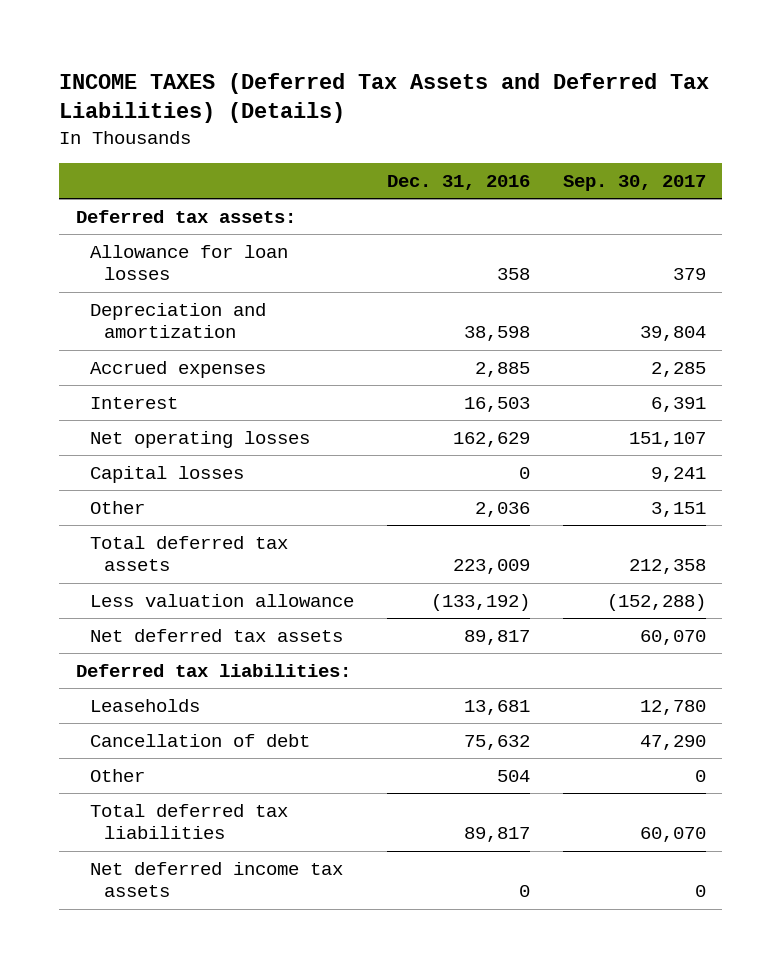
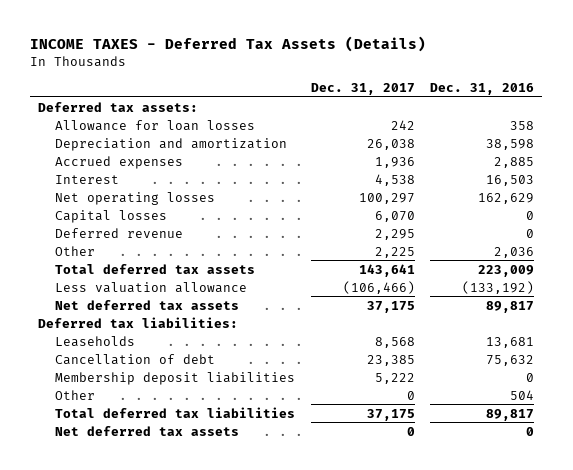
[59,72,710,124] INCOME TAXES (Deferred Tax Assets and Deferred Tax Liabilities) (Details) -> [30,36,427,53] INCOME TAXES - Deferred Tax Assets (Details)
[562,174,706,191] Sep. 30, 2017 -> none
none -> [310,82,415,95] Dec. 31, 2017
none -> [54,227,183,238] Deferred revenue
none -> [54,371,295,385] Membership deposit liabilities
[89,861,343,898] Net deferred income tax assets -> [54,425,239,436] Net deferred tax assets

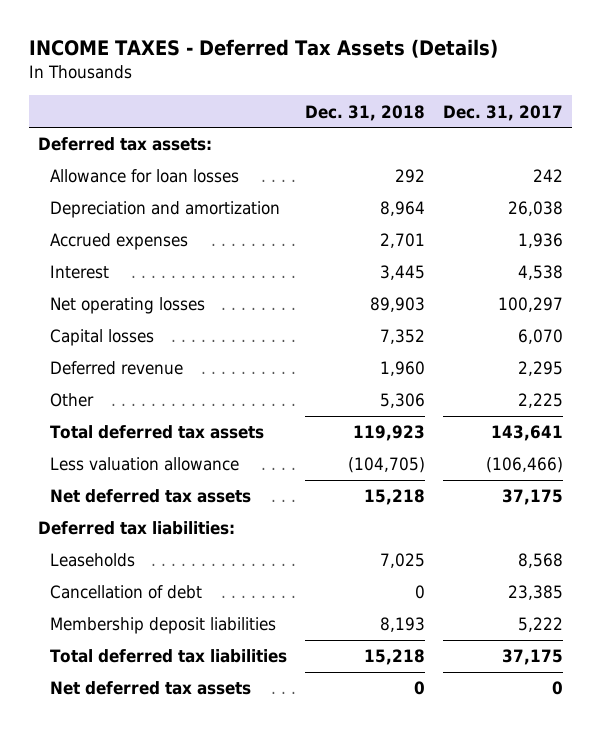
[430,82,535,95] Dec. 31, 2016 -> none
none -> [305,104,426,121] Dec. 31, 2018
[54,389,95,400] Other -> none

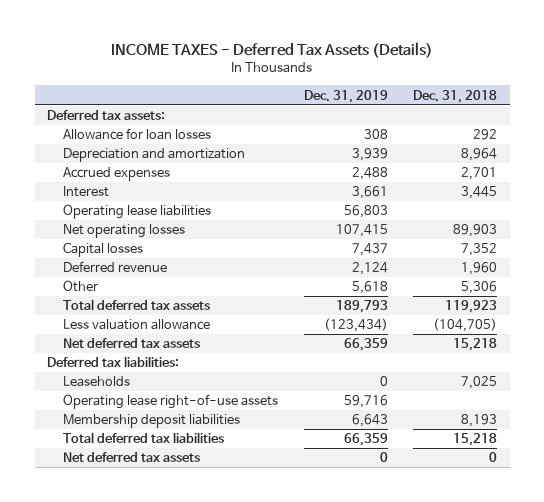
[443,104,564,121] Dec. 31, 2017 -> none
none -> [303,89,388,103] Dec. 31, 2019
none -> [63,204,212,220] Operating lease liabilities
[50,585,203,600] Cancellation of debt -> none
none -> [63,394,279,410] Operating lease right-of-use assets

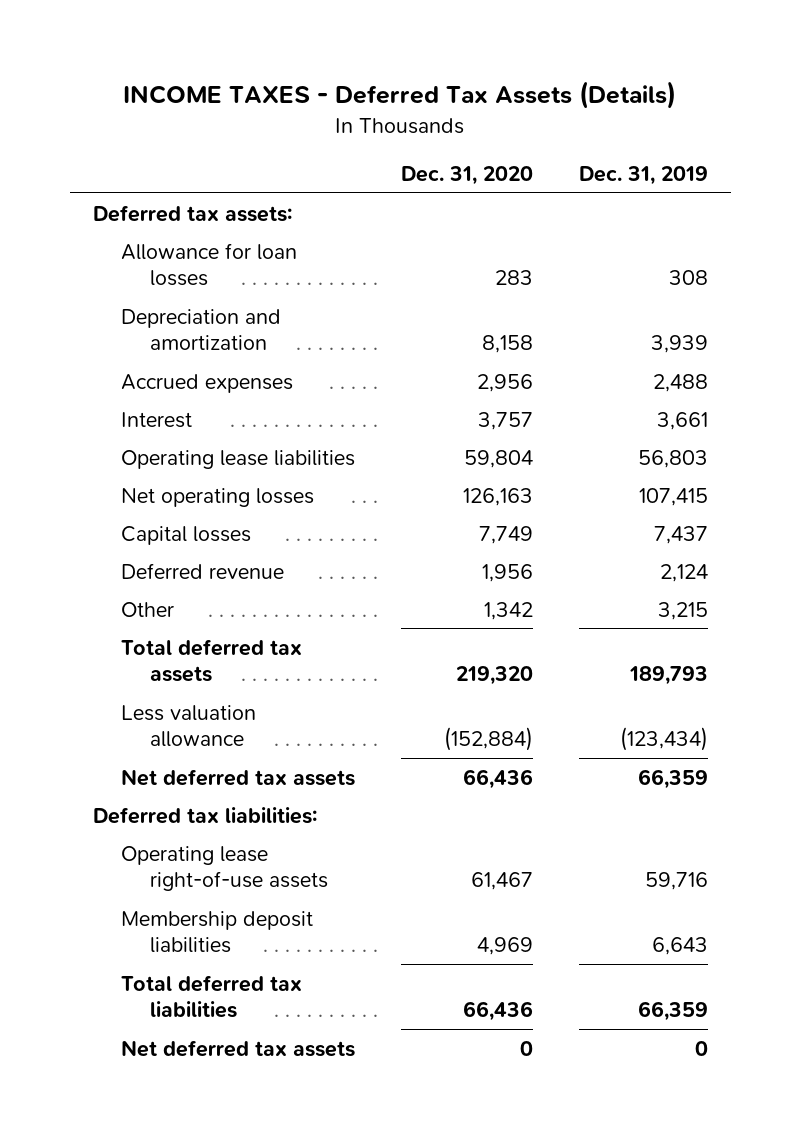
[412,89,497,103] Dec. 31, 2018 -> none
none -> [401,165,534,185] Dec. 31, 2020
[351,281,388,295] 5,618 -> [657,601,708,620] 3,215
[63,376,131,388] Leaseholds -> none

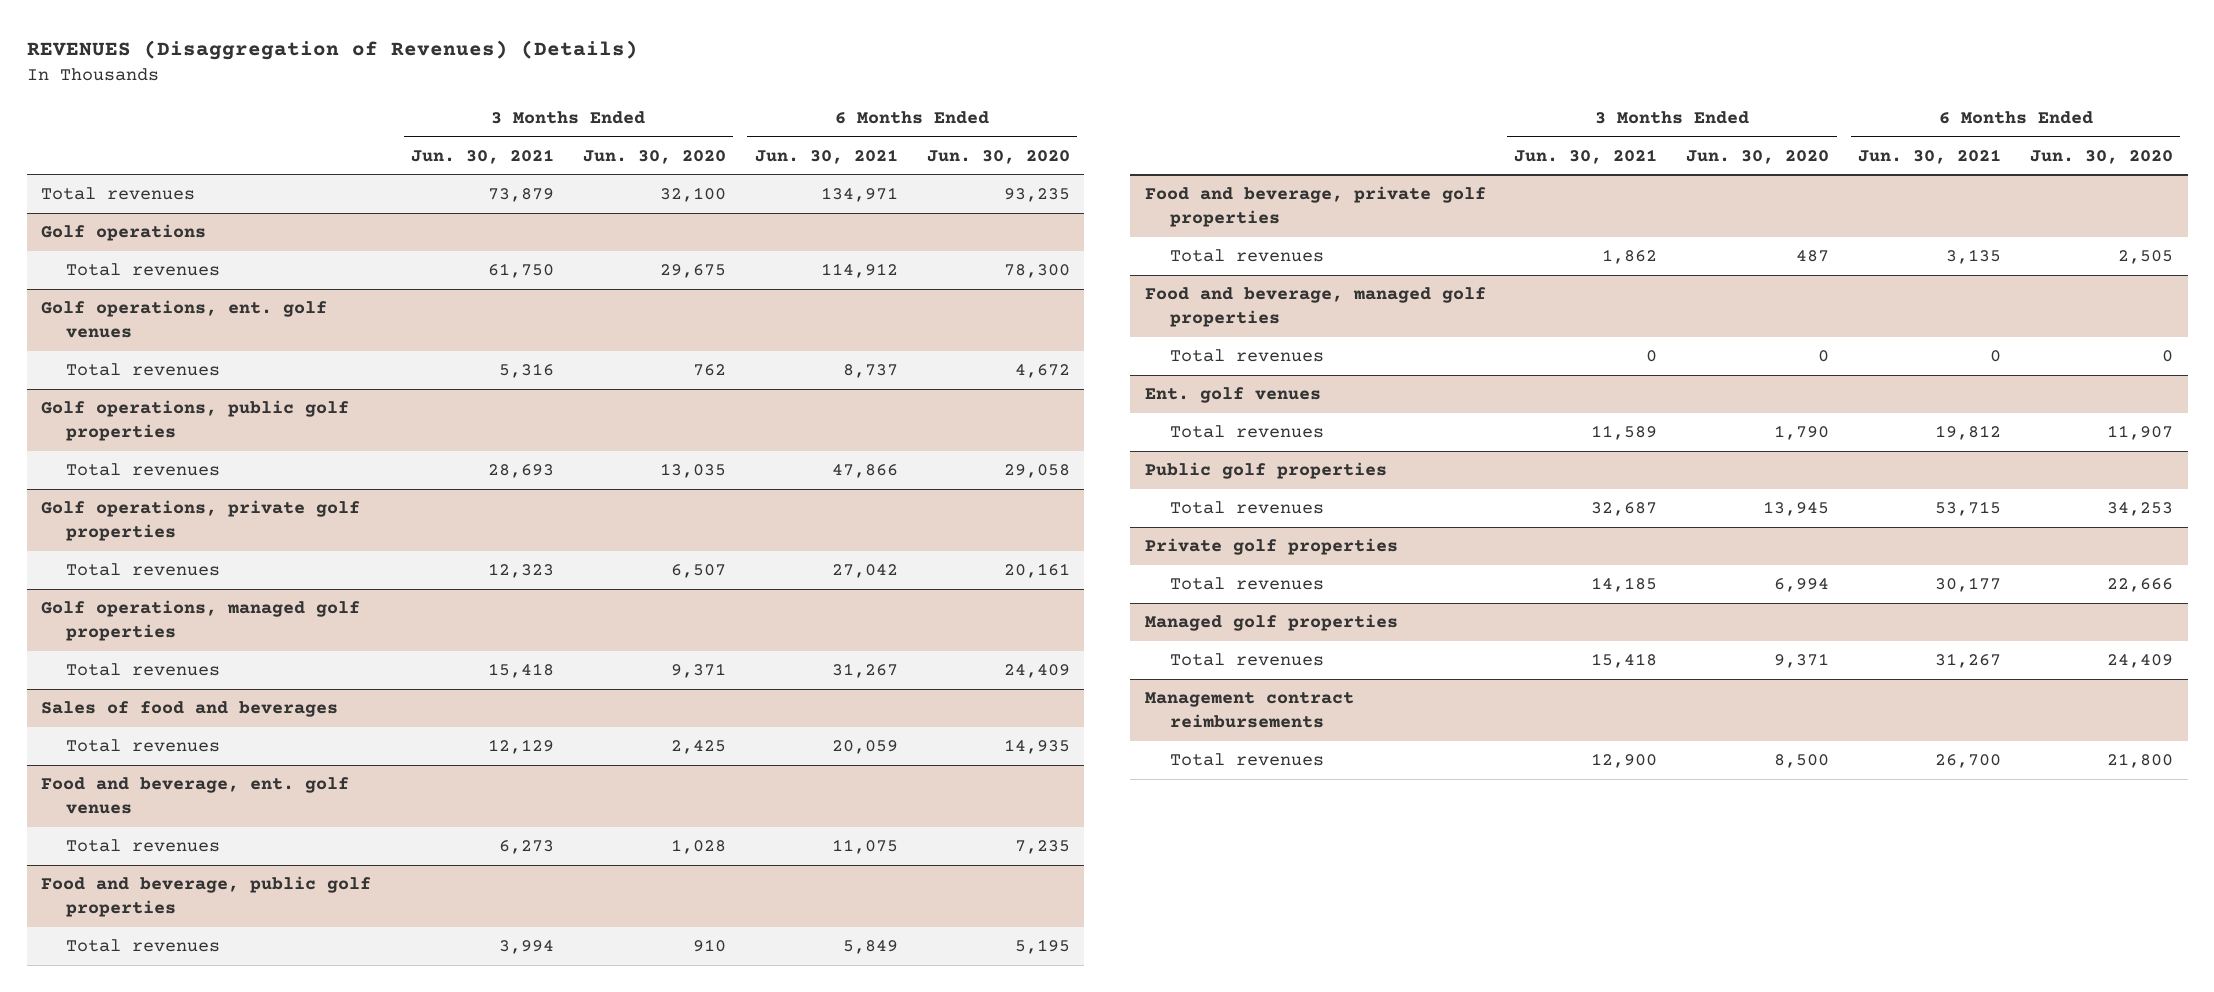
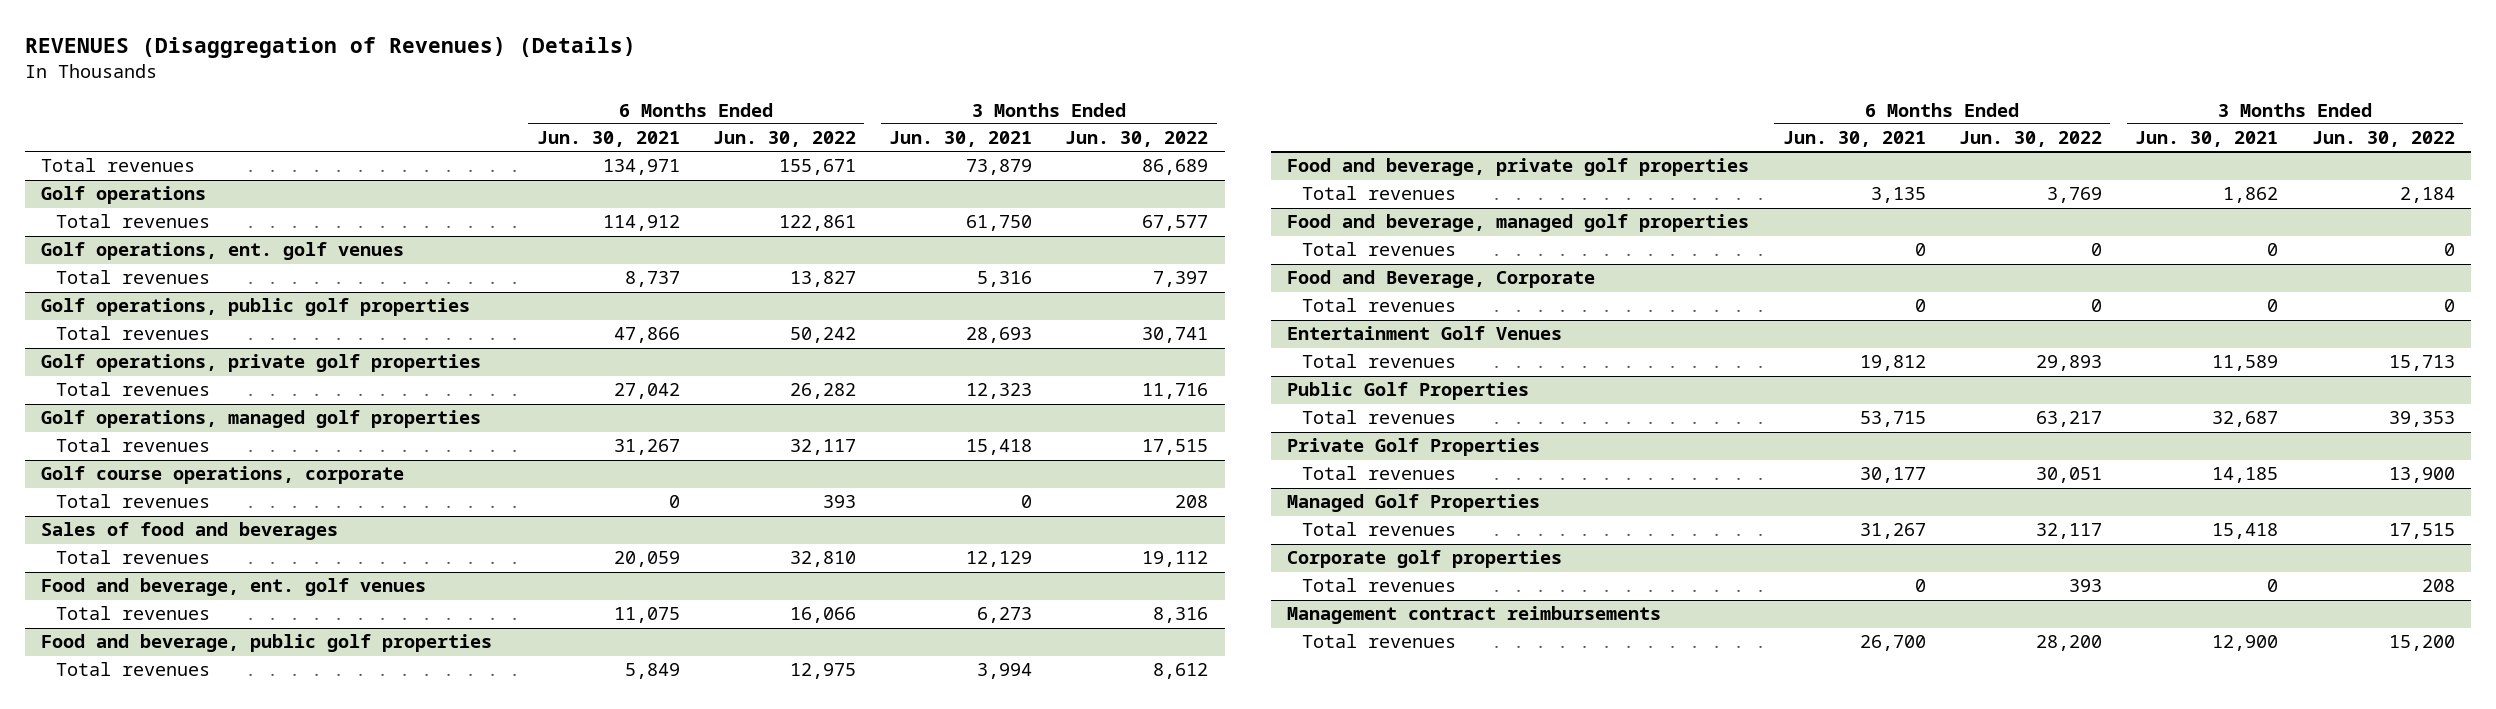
[582,149,726,164] Jun. 30, 2020 -> none
[926,149,1070,164] Jun. 30, 2020 -> none
none -> [712,131,856,148] Jun. 30, 2022
none -> [1065,131,1209,148] Jun. 30, 2022
none -> [41,466,405,485] Golf course operations, corporate
none -> [55,494,210,509] Total revenues
none -> [1287,270,1596,289] Food and Beverage, Corporate
none -> [1301,298,1456,313] Total revenues
[1144,387,1321,404] Ent. golf venues -> [1287,326,1563,341] Entertainment Golf Venues
[1144,462,1387,480] Public golf properties -> [1287,382,1530,401] Public Golf Properties
[1144,538,1398,556] Private golf properties -> [1287,438,1541,457] Private Golf Properties
[1144,614,1398,632] Managed golf properties -> [1287,494,1541,513] Managed Golf Properties
none -> [1287,550,1563,569] Corporate golf properties
none -> [1301,578,1456,593] Total revenues

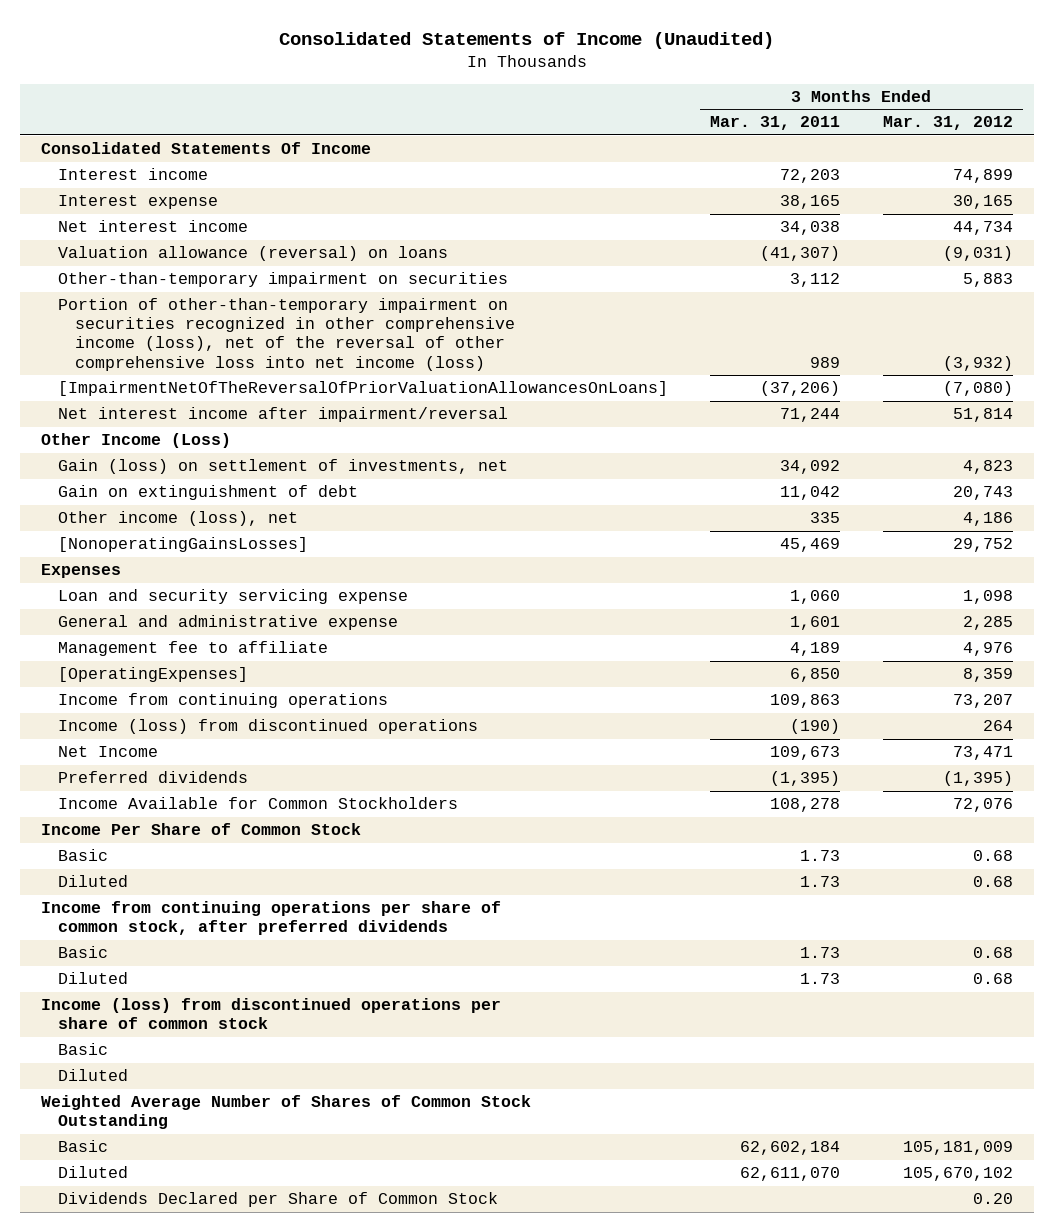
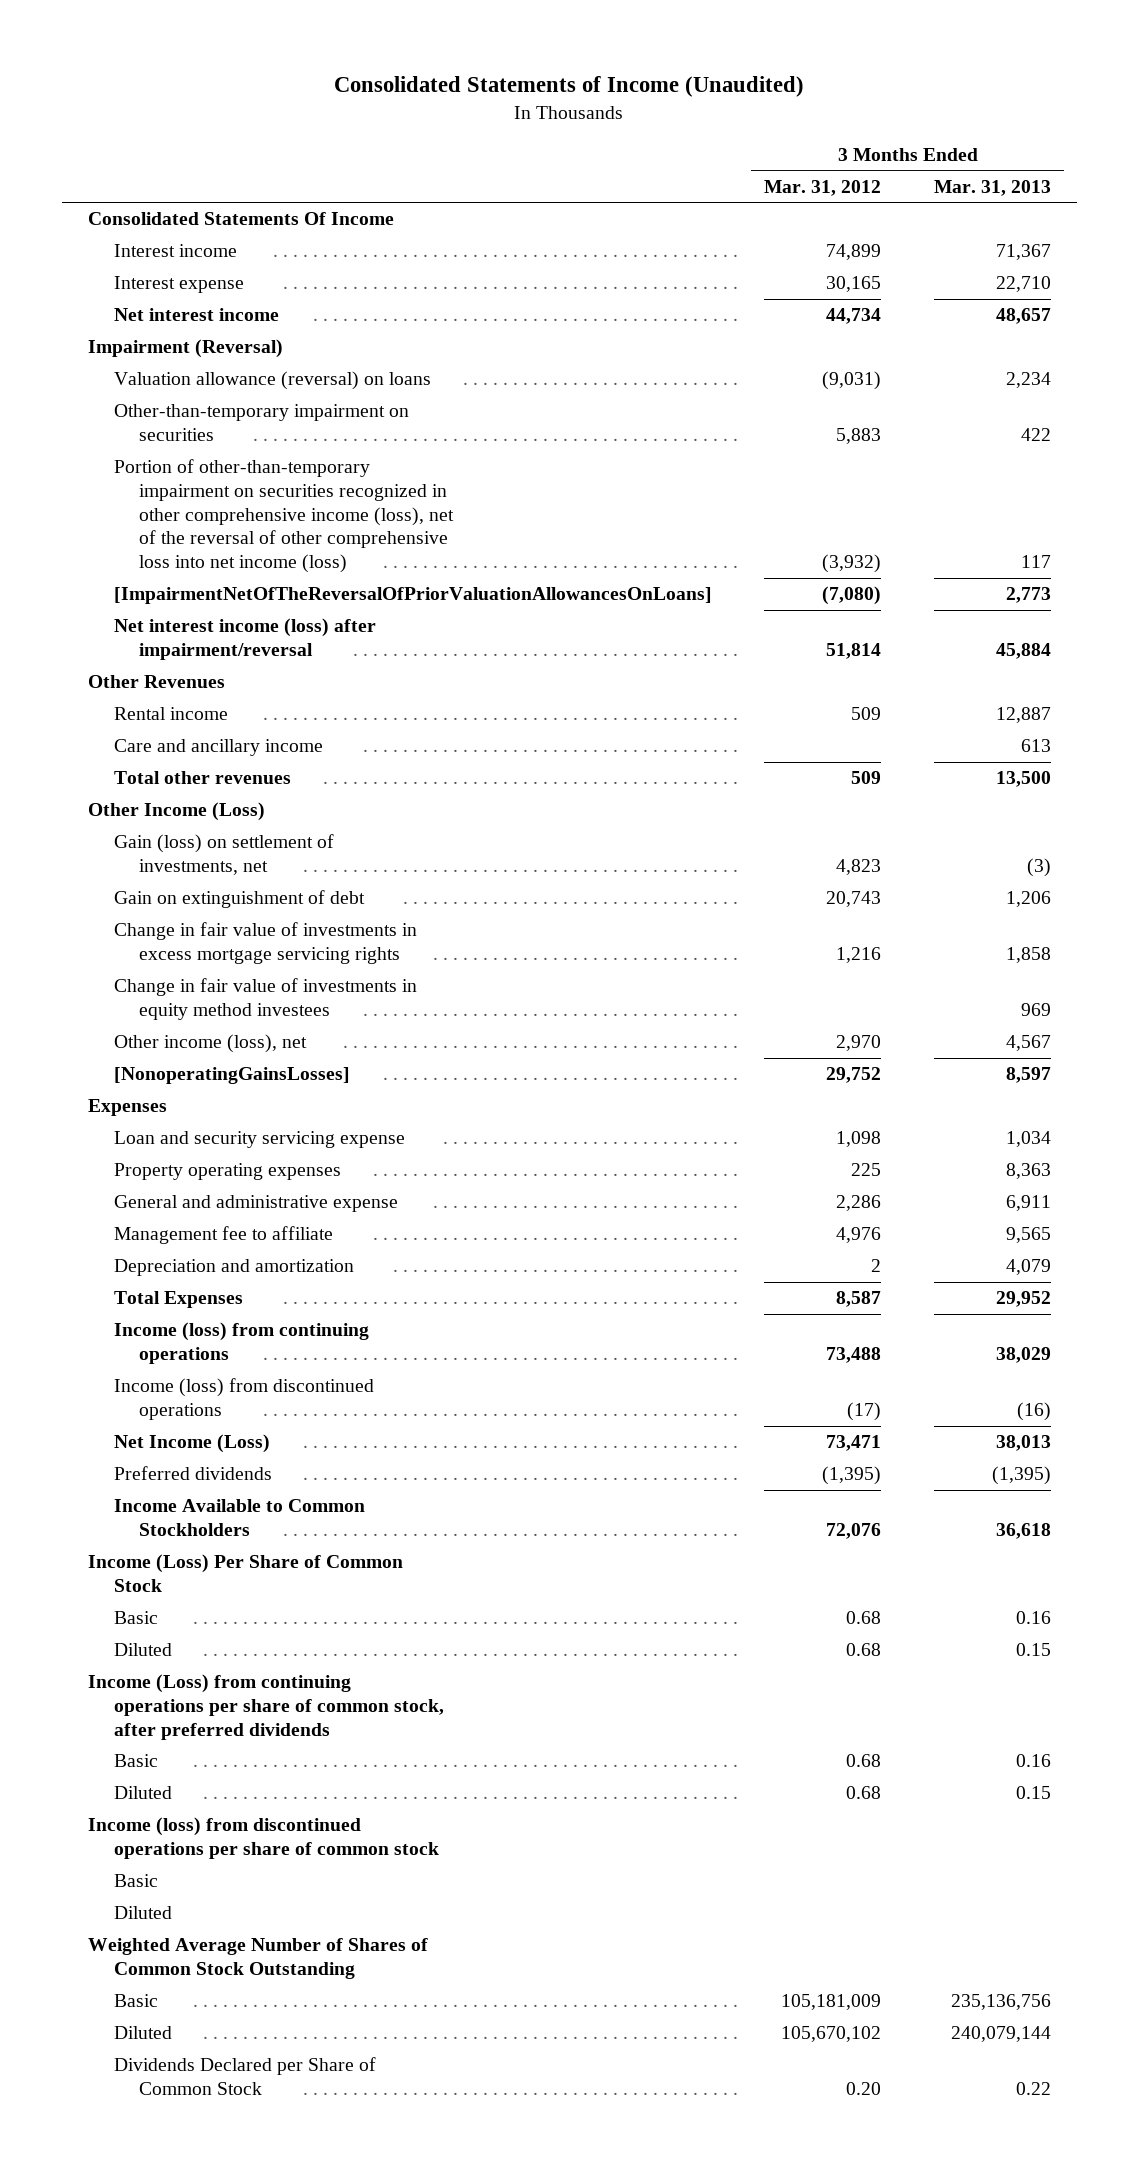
[710,116,841,131] Mar. 31, 2011 -> none
none -> [933,179,1051,196] Mar. 31, 2013
none -> [87,339,283,359] Impairment (Reversal)
[57,407,508,423] Net interest income after impairment/reversal -> [113,618,376,661] Net interest income (loss) after impairment/reversal
none -> [87,675,225,689] Other Revenues
none -> [113,707,228,721] Rental income
none -> [113,739,323,757] Care and ancillary income
none -> [113,771,291,785] Total other revenues
none -> [113,922,417,965] Change in fair value of investments in excess mortgage servicing rights
none -> [113,978,417,1021] Change in fair value of investments in equity method investees
[962,512,1013,527] 4,186 -> [836,1035,882,1052] 2,970
none -> [113,1163,341,1181] Property operating expenses
[962,616,1013,631] 2,285 -> [836,1195,882,1212] 2,286
[57,667,248,683] [OperatingExpenses] -> none
none -> [113,1259,354,1277] Depreciation and amortization
none -> [113,1291,243,1309] Total Expenses
[57,693,388,709] Income from continuing operations -> [113,1322,369,1365] Income (loss) from continuing operations
[952,694,1013,709] 73,207 -> [826,1347,882,1364] 73,488
[982,720,1013,732] 264 -> [847,1402,882,1422] (17)
[57,746,158,758] Net Income -> [113,1434,270,1454] Net Income (Loss)
[57,797,458,810] Income Available for Common Stockholders -> [113,1499,365,1537] Income Available to Common Stockholders
[41,823,362,836] Income Per Share of Common Stock -> [87,1554,403,1593] Income (Loss) Per Share of Common Stock
[41,901,502,936] Income from continuing operations per share of common stock, after preferred dividends -> [87,1674,444,1740] Income (Loss) from continuing operations per share of common stock, after preferred dividends

